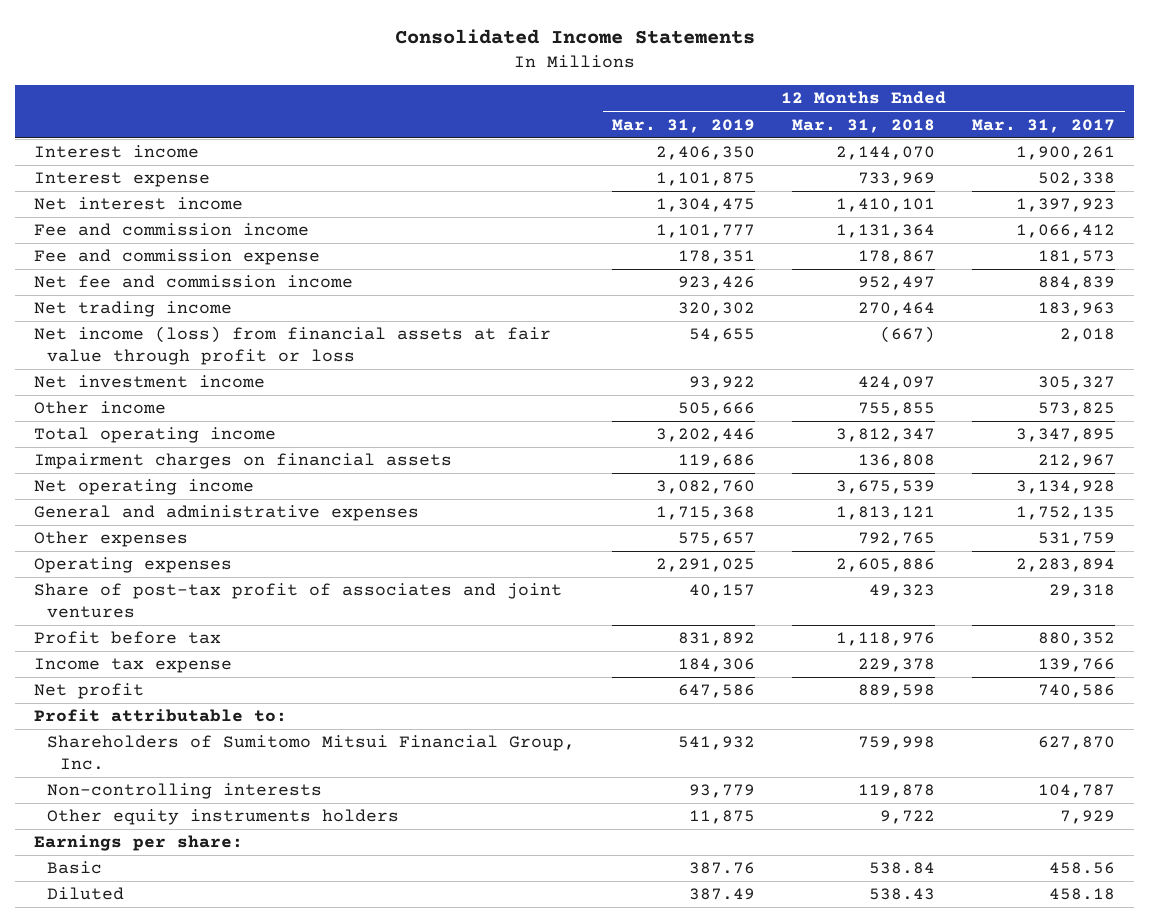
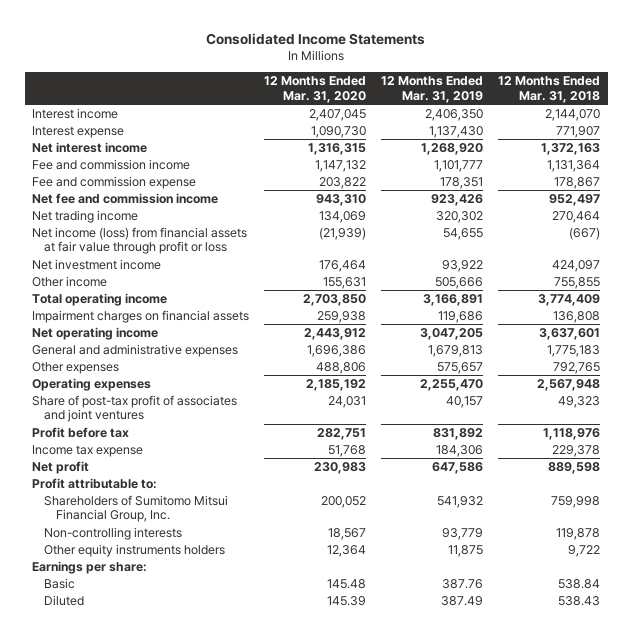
[972,118,1116,133] Mar. 31, 2017 -> none
none -> [264,76,367,103] 12 Months Ended Mar. 31, 2020
[656,172,756,187] 1,101,875 -> [429,126,484,139] 1,137,430
[858,172,936,187] 733,969 -> [556,126,601,139] 771,907
[656,198,756,213] 1,304,475 -> [421,143,484,156] 1,268,920
[836,198,936,213] 1,410,101 -> [541,143,601,156] 1,372,163
[656,428,756,443] 3,202,446 -> [423,294,484,307] 3,166,891
[836,428,936,443] 3,812,347 -> [538,294,601,307] 3,774,409
[656,480,756,495] 3,082,760 -> [420,328,484,341] 3,047,205
[836,480,936,495] 3,675,539 -> [539,328,601,341] 3,637,601
[656,506,756,521] 1,715,368 -> [428,345,484,358] 1,679,813
[836,506,936,521] 1,813,121 -> [547,345,601,358] 1,775,183
[656,558,756,573] 2,291,025 -> [420,379,484,392] 2,255,470
[836,558,936,573] 2,605,886 -> [537,379,601,392] 2,567,948

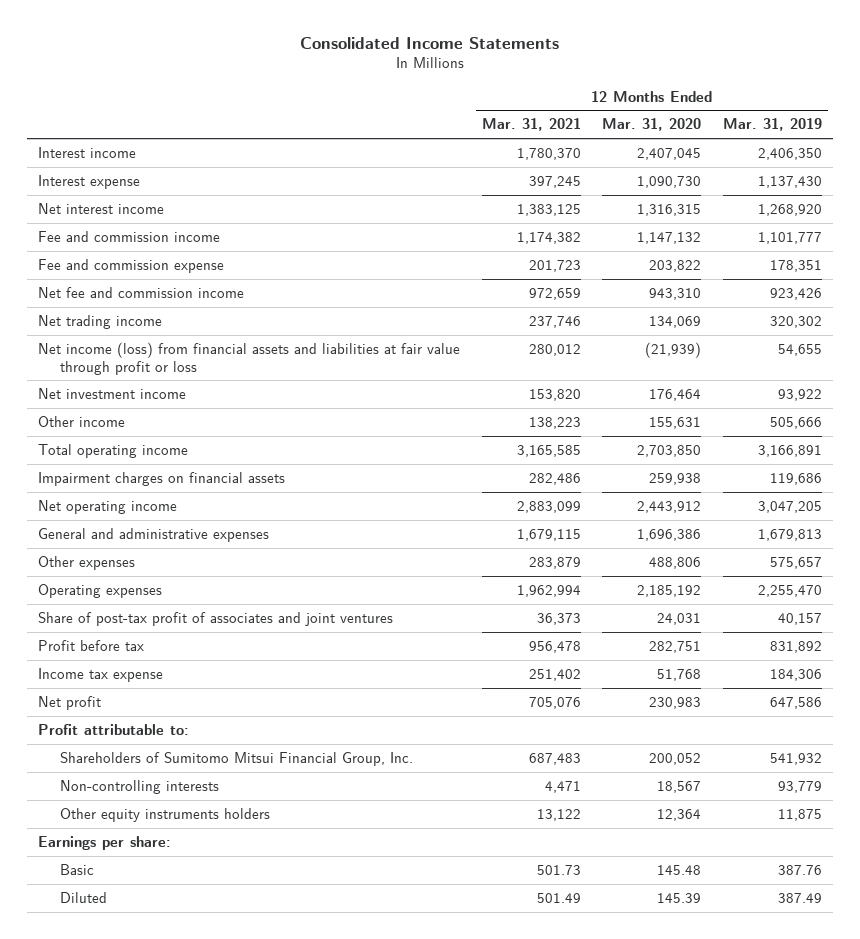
[498,76,601,103] 12 Months Ended Mar. 31, 2018 -> none
none -> [481,118,581,132] Mar. 31, 2021
[32,227,248,255] Net income (loss) from financial assets at fair value through profit or loss -> [37,341,460,375] Net income (loss) from financial assets and liabilities at fair value through profit or loss

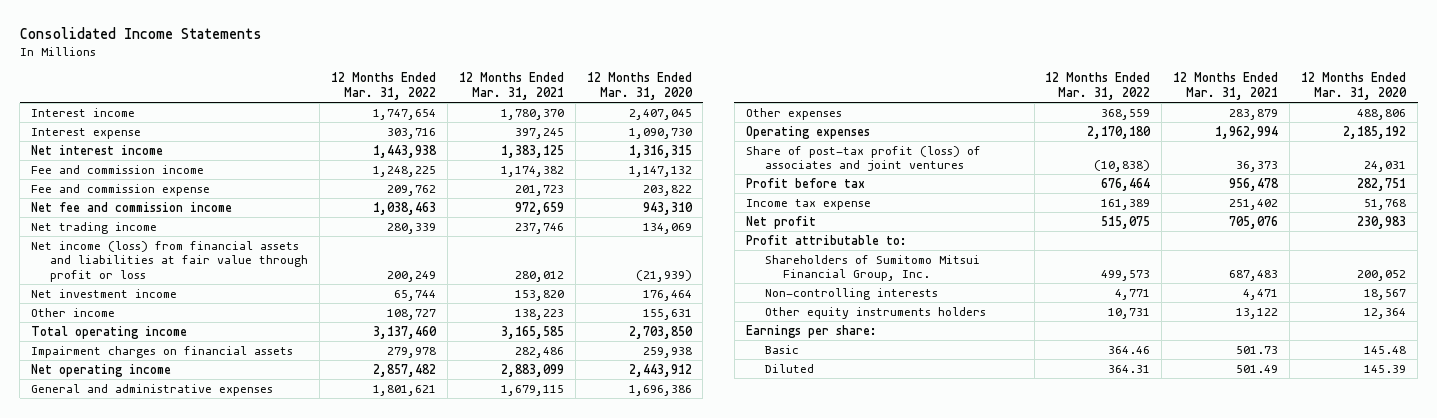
[723,118,823,132] Mar. 31, 2019 -> none
none -> [330,72,436,100] 12 Months Ended Mar. 31, 2022
[37,611,393,626] Share of post-tax profit of associates and joint ventures -> [745,145,981,172] Share of post-tax profit (loss) of associates and joint ventures

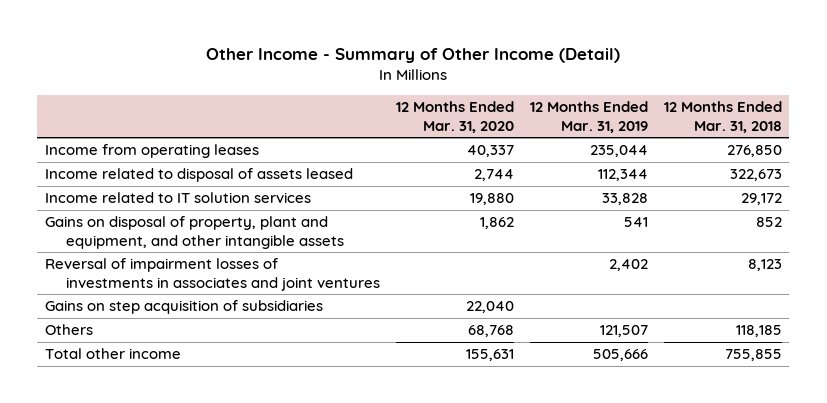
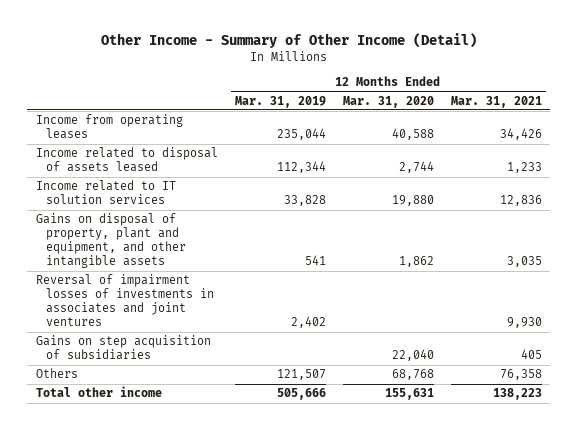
[663,101,782,133] 12 Months Ended Mar. 31, 2018 -> none
none -> [450,95,542,108] Mar. 31, 2021
[466,145,514,158] 40,337 -> [391,128,434,141] 40,588

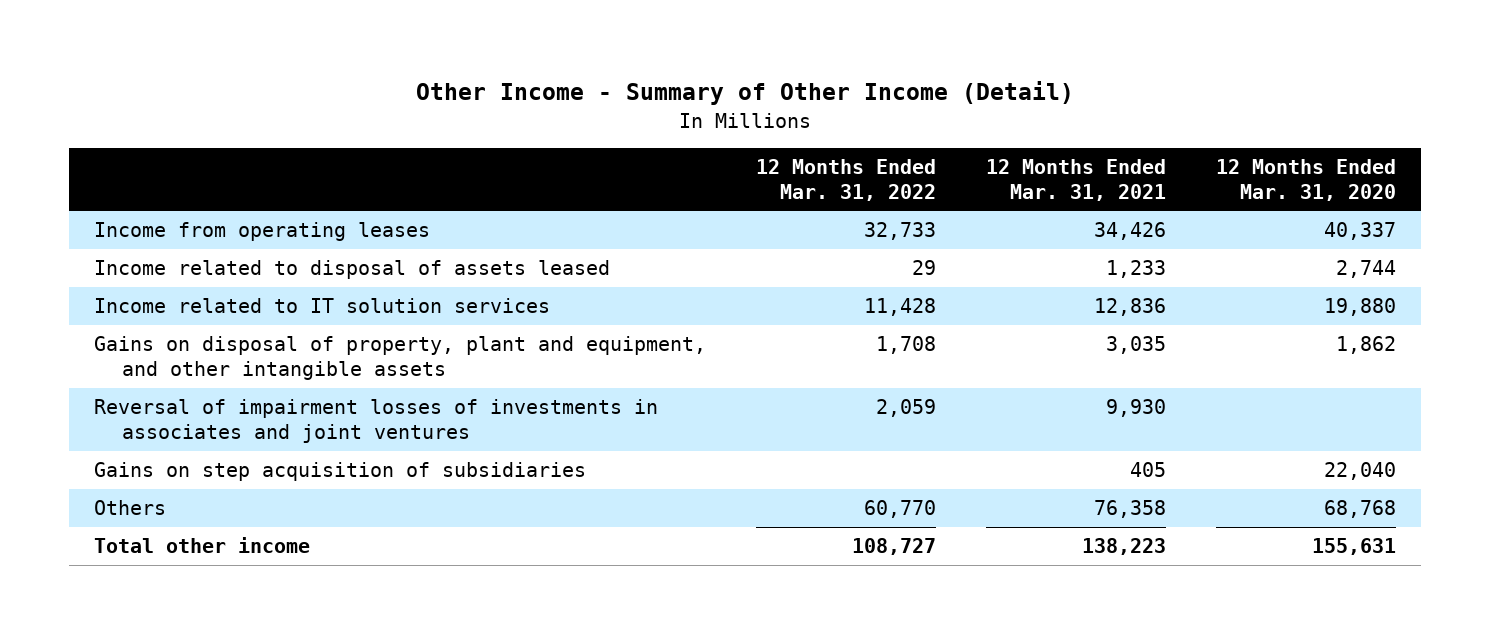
[234,95,326,108] Mar. 31, 2019 -> none
none -> [756,159,937,201] 12 Months Ended Mar. 31, 2022
[391,128,434,141] 40,588 -> [1323,222,1396,241] 40,337

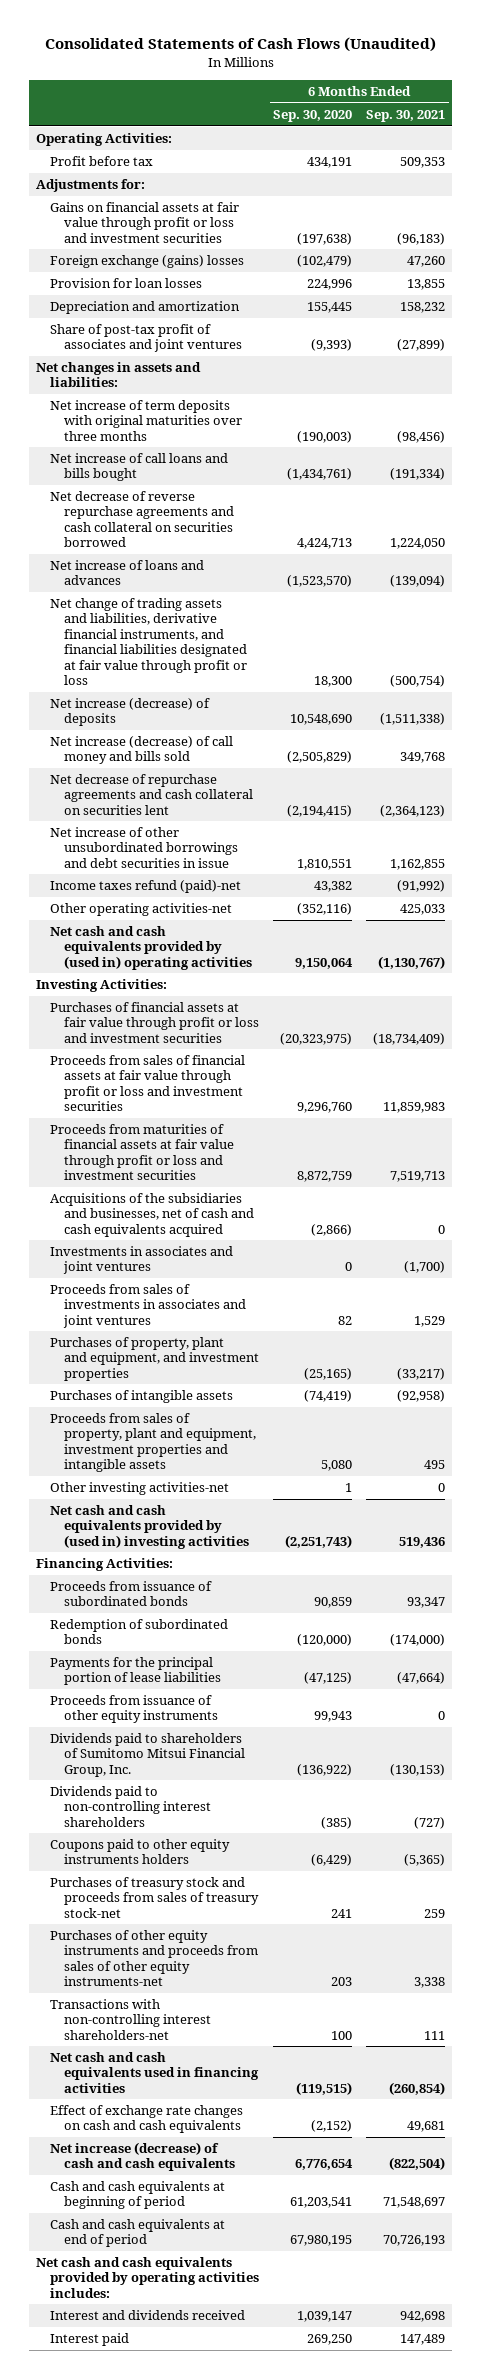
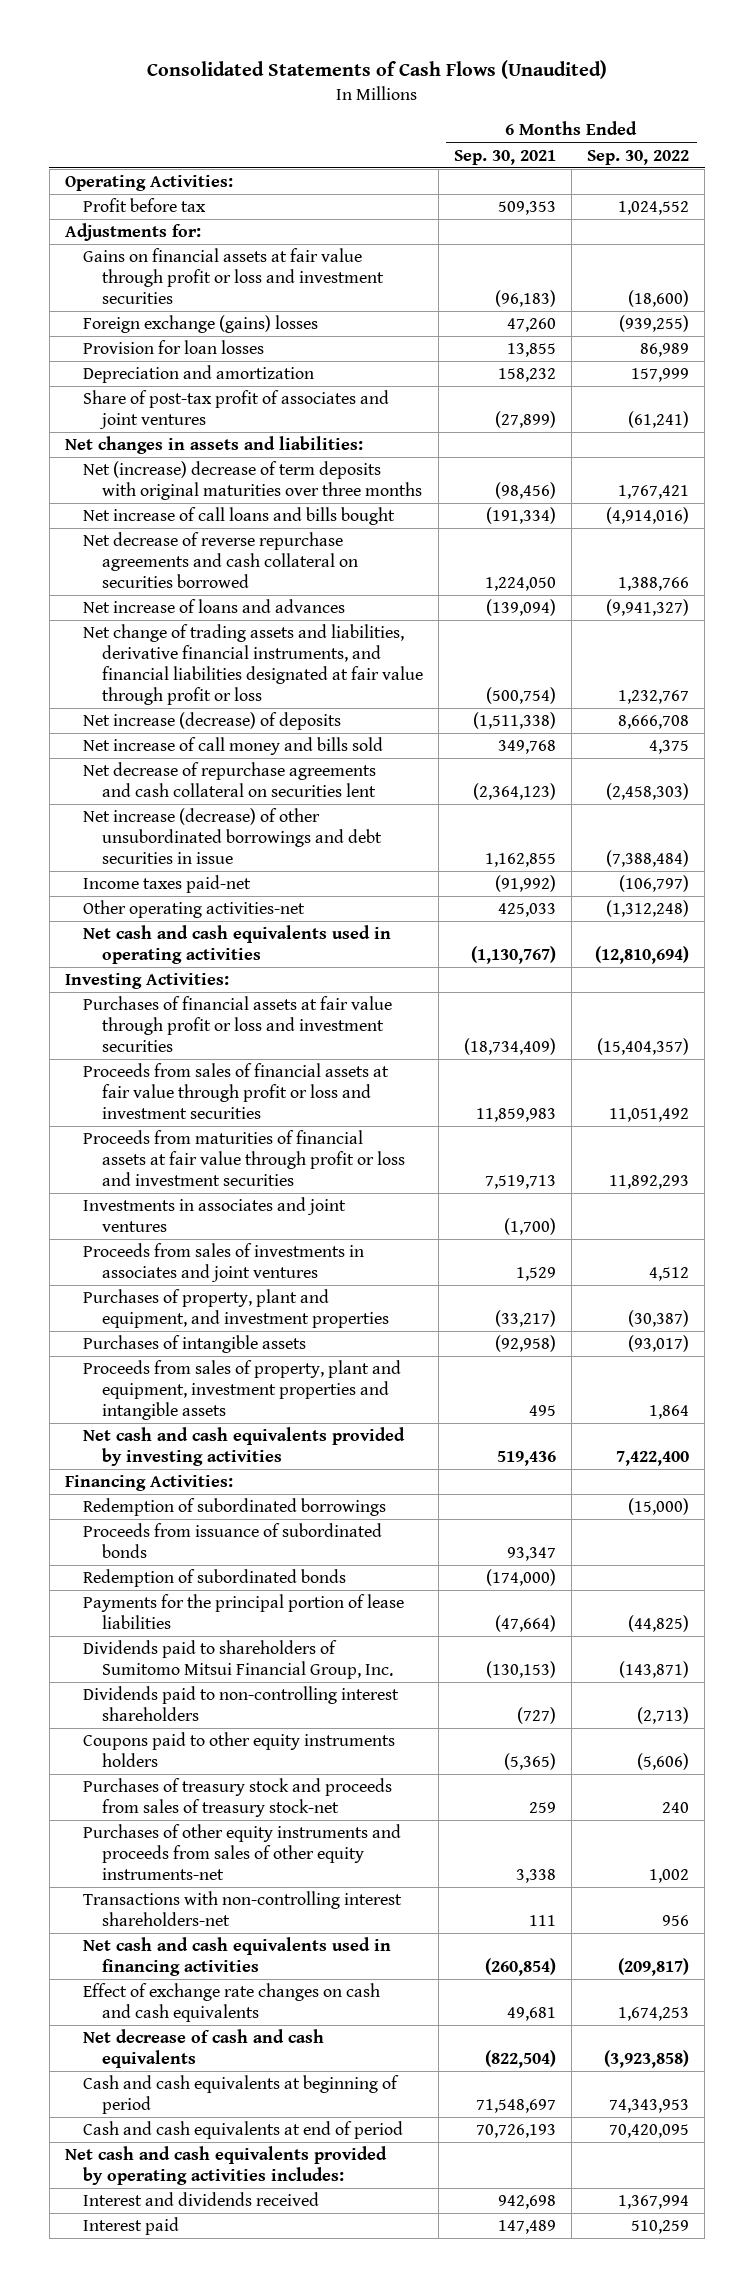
[273,109,353,122] Sep. 30, 2020 -> none
none -> [586,149,689,165] Sep. 30, 2022
[50,400,243,441] Net increase of term deposits with original maturities over three months -> [83,461,422,501] Net (increase) decrease of term deposits with original maturities over three months
[50,736,234,765] Net increase (decrease) of call money and bills sold -> [83,737,384,756] Net increase of call money and bills sold
[50,827,239,868] Net increase of other unsubordinated borrowings and debt securities in issue -> [83,808,382,864] Net increase (decrease) of other unsubordinated borrowings and debt securities in issue
[50,880,242,894] Income taxes refund (paid)-net -> [83,875,252,894] Income taxes paid-net
[50,926,253,970] Net cash and cash equivalents provided by (used in) operating activities -> [83,925,392,965] Net cash and cash equivalents used in operating activities
[50,1193,255,1237] Acquisitions of the subsidiaries and businesses, net of cash and cash equivalents acquired -> none
[50,1482,230,1496] Other investing activities-net -> none
[50,1505,250,1549] Net cash and cash equivalents provided by (used in) investing activities -> [83,1427,406,1467] Net cash and cash equivalents provided by investing activities
none -> [83,1498,387,1517] Redemption of subordinated borrowings
[50,1695,219,1724] Proceeds from issuance of other equity instruments -> none
[50,2142,236,2172] Net increase (decrease) of cash and cash equivalents -> [83,2029,325,2069] Net decrease of cash and cash equivalents

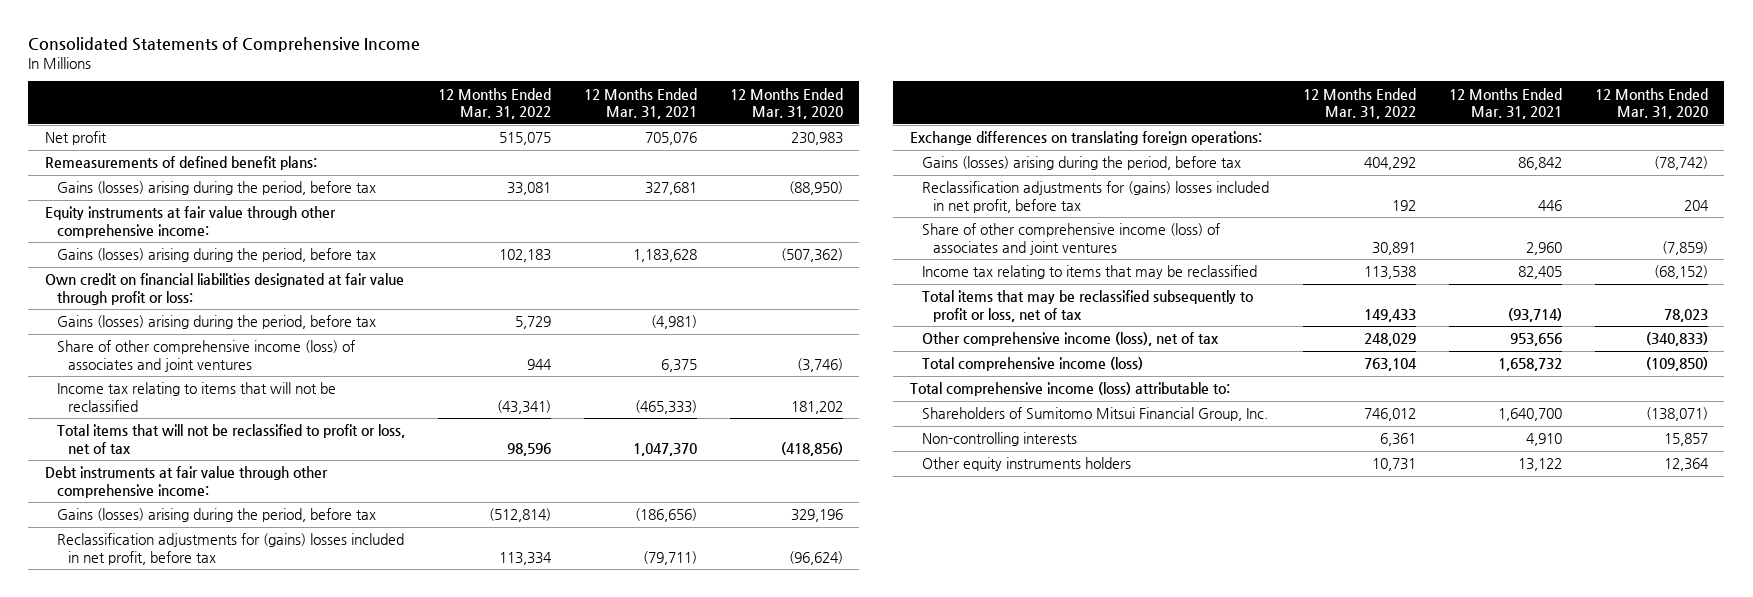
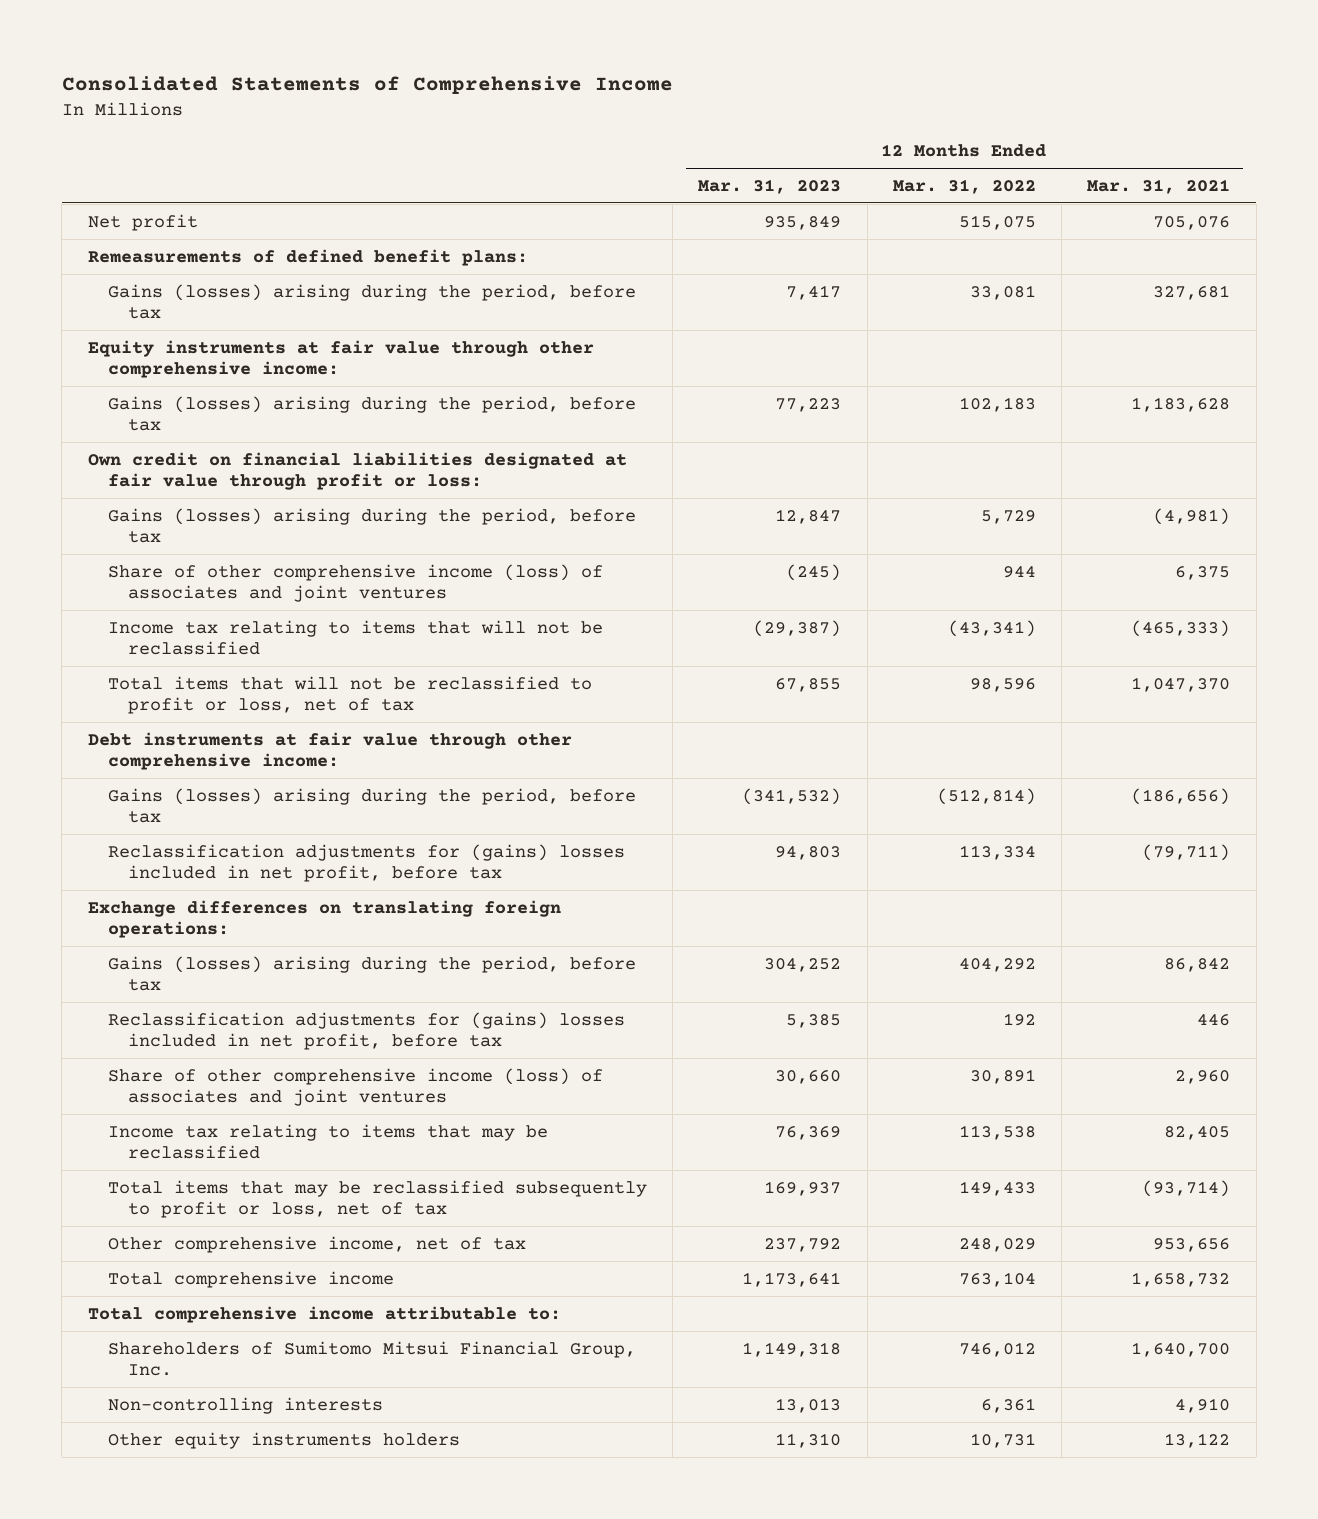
[729,87,843,120] 12 Months Ended Mar. 31, 2020 -> none
none -> [698,178,842,194] Mar. 31, 2023
[921,332,1219,347] Other comprehensive income (loss), net of tax -> [107,1235,526,1253] Other comprehensive income, net of tax
[921,357,1143,372] Total comprehensive income (loss) -> [107,1270,394,1288] Total comprehensive income
[909,382,1230,397] Total comprehensive income (loss) attributable to: -> [87,1305,561,1323] Total comprehensive income attributable to:

